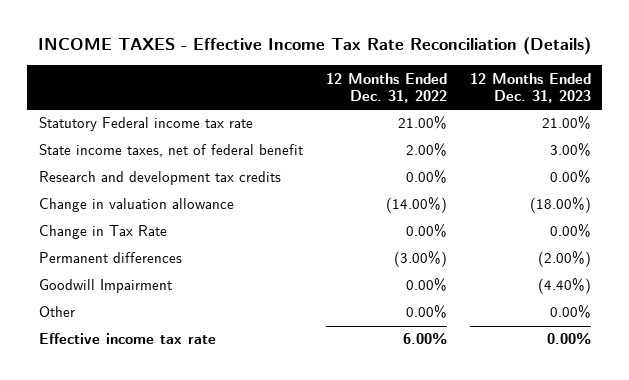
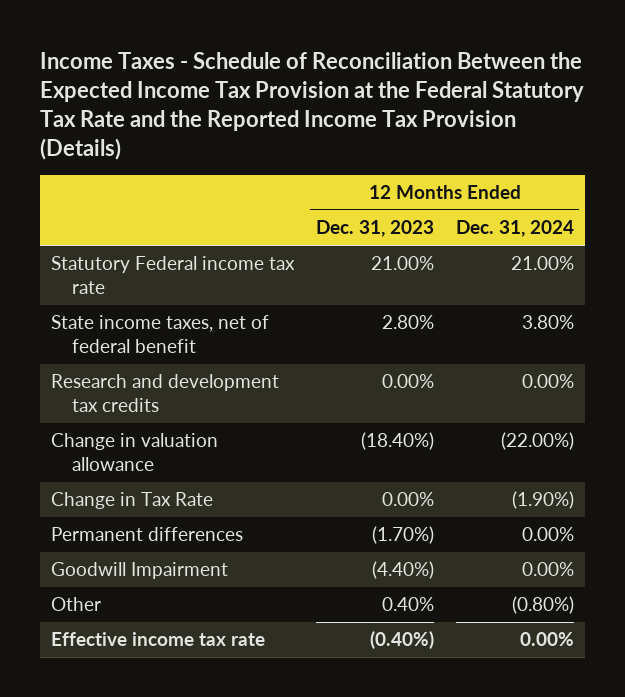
[37,37,591,56] INCOME TAXES - Effective Income Tax Rate Reconciliation (Details) -> [39,51,584,161] Income Taxes - Schedule of Reconciliation Between the Expected Income Tax Provision at the Federal Statutory Tax Rate and the Reported Income Tax Provision (Details)
[325,72,447,104] 12 Months Ended Dec. 31, 2022 -> none
none -> [455,220,574,238] Dec. 31, 2024
[549,143,591,157] 3.00% -> [381,315,434,330] 2.80%
[529,197,591,214] (18.00%) -> [360,432,434,451] (18.40%)
[537,251,591,268] (2.00%) -> [371,526,434,545] (1.70%)
[549,305,591,319] 0.00% -> [381,597,434,612] 0.40%
[546,333,591,345] 0.00% -> [369,631,434,650] (0.40%)

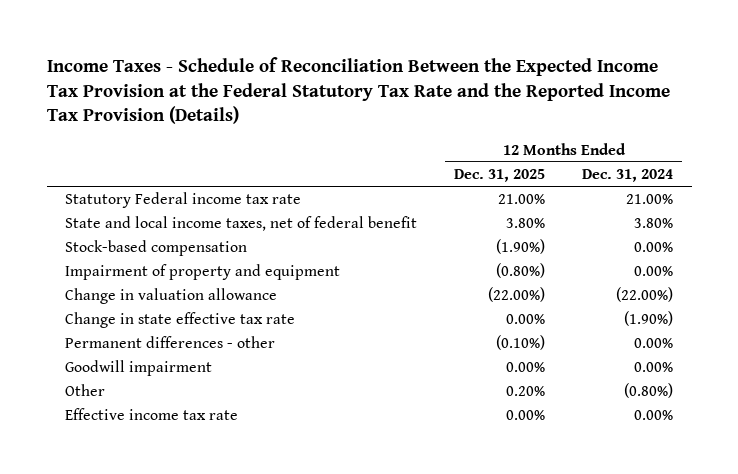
[315,220,434,238] Dec. 31, 2023 -> none
none -> [454,168,546,182] Dec. 31, 2025
[50,374,279,413] Research and development tax credits -> none
[50,315,269,354] State income taxes, net of federal benefit -> [65,216,418,232] State and local income taxes, net of federal benefit
none -> [65,240,248,257] Stock-based compensation
none -> [65,264,341,281] Impairment of property and equipment
[50,492,213,510] Change in Tax Rate -> [65,312,296,329] Change in state effective tax rate
[50,527,243,542] Permanent differences -> [65,336,276,349] Permanent differences - other
[50,562,228,580] Goodwill Impairment -> [65,360,213,377] Goodwill impairment

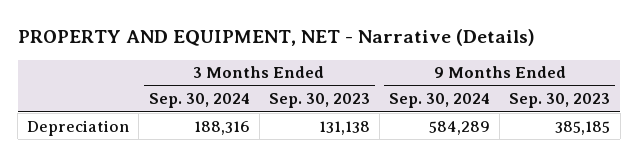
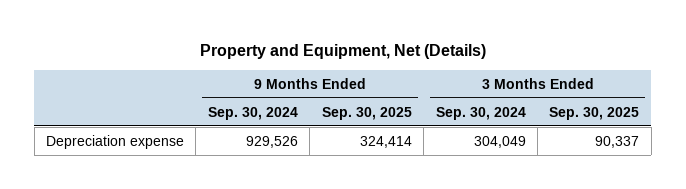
[17,29,535,47] PROPERTY AND EQUIPMENT, NET - Narrative (Details) -> [199,43,486,59] Property and Equipment, Net (Details)
[268,93,370,109] Sep. 30, 2023 -> none
[509,93,611,109] Sep. 30, 2023 -> none
none -> [321,106,412,120] Sep. 30, 2025
none -> [549,106,640,120] Sep. 30, 2025
[27,119,130,136] Depreciation -> [46,134,185,149] Depreciation expense
[193,120,250,135] 188,316 -> [473,135,526,148] 304,049
[429,120,491,135] 584,289 -> [245,135,298,148] 929,526

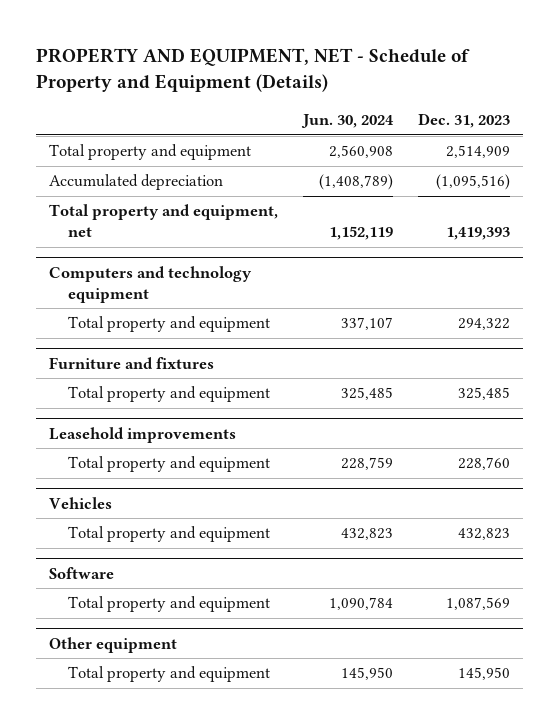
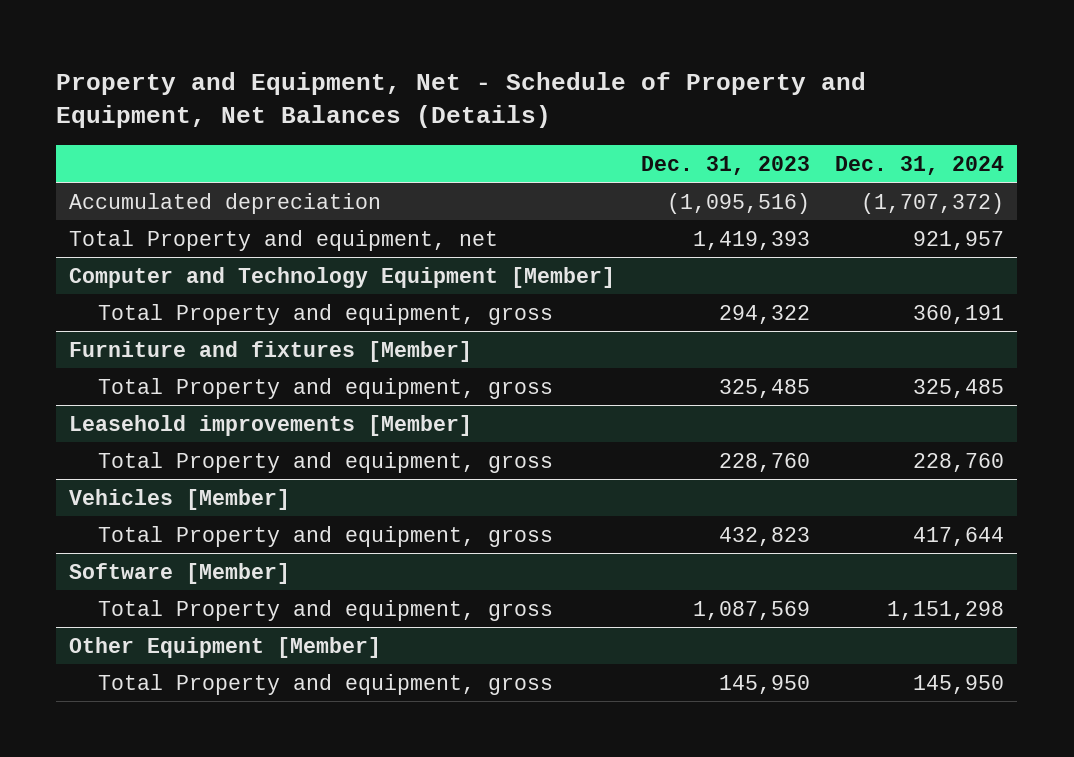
[36,48,471,93] PROPERTY AND EQUIPMENT, NET - Schedule of Property and Equipment (Details) -> [56,71,867,129] Property and Equipment, Net - Schedule of Property and Equipment, Net Balances (Details)
[301,114,395,129] Jun. 30, 2024 -> none
none -> [835,155,1005,175] Dec. 31, 2024
[49,144,252,161] Total property and equipment -> none
[49,204,279,238] Total property and equipment, net -> [69,229,499,251] Total Property and equipment, net
[49,265,253,303] Computers and technology equipment -> [69,266,616,288] Computer and Technology Equipment [Member]
[67,316,270,333] Total property and equipment -> [98,303,554,325] Total Property and equipment, gross
[49,356,215,369] Furniture and fixtures -> [69,340,473,362] Furniture and fixtures [Member]
[67,386,270,403] Total property and equipment -> [98,377,554,399] Total Property and equipment, gross
[49,426,237,443] Leasehold improvements -> [69,414,473,436] Leasehold improvements [Member]
[67,456,270,473] Total property and equipment -> [98,451,554,473] Total Property and equipment, gross
[49,496,113,509] Vehicles -> [69,488,291,510] Vehicles [Member]
[67,526,270,543] Total property and equipment -> [98,525,554,547] Total Property and equipment, gross
[49,566,115,579] Software -> [69,562,291,584] Software [Member]
[67,596,270,613] Total property and equipment -> [98,599,554,621] Total Property and equipment, gross
[49,636,178,653] Other equipment -> [69,636,382,658] Other Equipment [Member]
[67,666,270,683] Total property and equipment -> [98,673,554,695] Total Property and equipment, gross

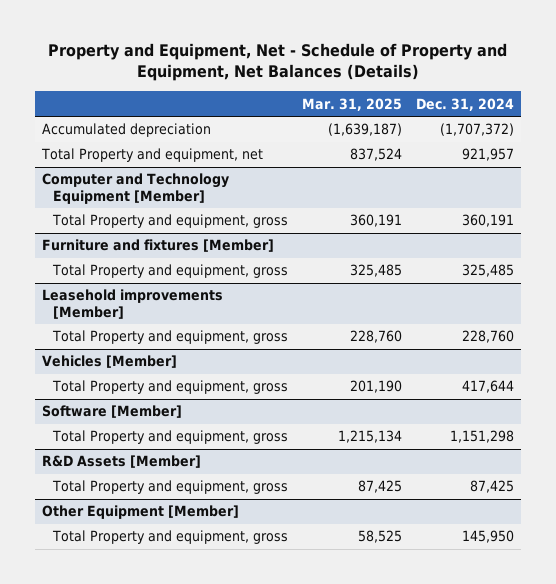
[640,155,810,175] Dec. 31, 2023 -> none
none -> [302,97,403,111] Mar. 31, 2025
none -> [41,455,201,469] R&D Assets [Member]
none -> [51,480,288,495] Total Property and equipment, gross

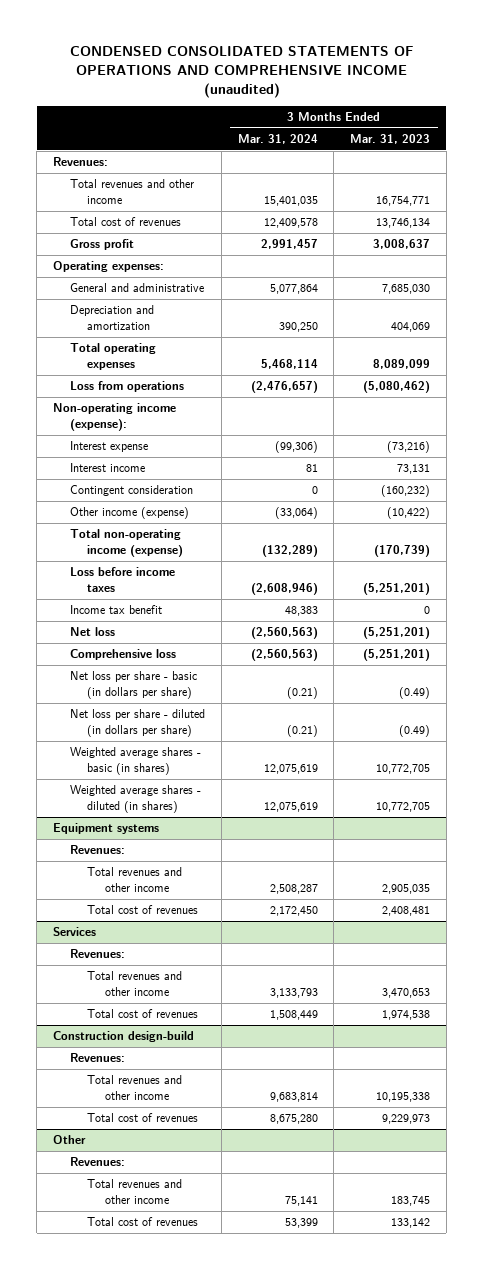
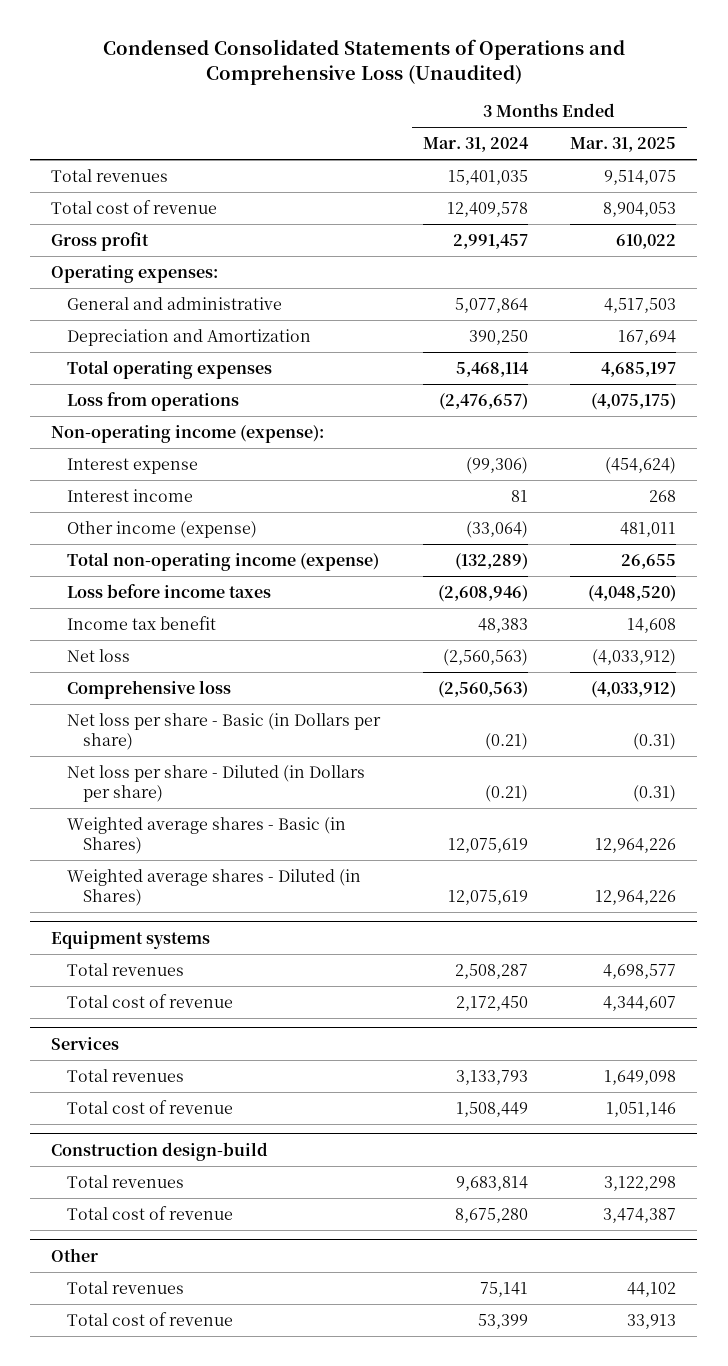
[69,45,414,98] CONDENSED CONSOLIDATED STATEMENTS OF OPERATIONS AND COMPREHENSIVE INCOME (unaudited) -> [102,38,625,85] Condensed Consolidated Statements of Operations and Comprehensive Loss (Unaudited)
[350,134,431,145] Mar. 31, 2023 -> none
none -> [570,137,677,153] Mar. 31, 2025
[53,157,109,167] Revenues: -> none
[70,179,195,204] Total revenues and other income -> [51,168,169,182] Total revenues
[70,217,182,227] Total cost of revenues -> [51,199,218,214] Total cost of revenue
[70,305,155,330] Depreciation and amortization -> [67,328,312,346] Depreciation and Amortization
[70,485,194,497] Contingent consideration -> none
[70,671,198,699] Net loss per share - basic (in dollars per share) -> [67,712,382,750] Net loss per share - Basic (in Dollars per share)
[70,709,206,737] Net loss per share - diluted (in dollars per share) -> [67,764,366,802] Net loss per share - Diluted (in Dollars per share)
[70,747,202,775] Weighted average shares - basic (in shares) -> [67,816,347,854] Weighted average shares - Basic (in Shares)
[70,785,202,813] Weighted average shares - diluted (in shares) -> [67,868,362,906] Weighted average shares - Diluted (in Shares)
[70,845,126,855] Revenues: -> none
[87,867,183,892] Total revenues and other income -> [67,962,185,976] Total revenues
[87,905,199,915] Total cost of revenues -> [67,993,234,1008] Total cost of revenue
[70,949,126,959] Revenues: -> none
[87,971,183,996] Total revenues and other income -> [67,1068,185,1082] Total revenues
[87,1009,199,1019] Total cost of revenues -> [67,1099,234,1114] Total cost of revenue
[70,1053,126,1063] Revenues: -> none
[87,1075,183,1100] Total revenues and other income -> [67,1174,185,1188] Total revenues
[87,1113,199,1123] Total cost of revenues -> [67,1205,234,1220] Total cost of revenue
[70,1157,126,1167] Revenues: -> none
[87,1179,183,1204] Total revenues and other income -> [67,1280,185,1294] Total revenues
[87,1217,199,1227] Total cost of revenues -> [67,1311,234,1326] Total cost of revenue

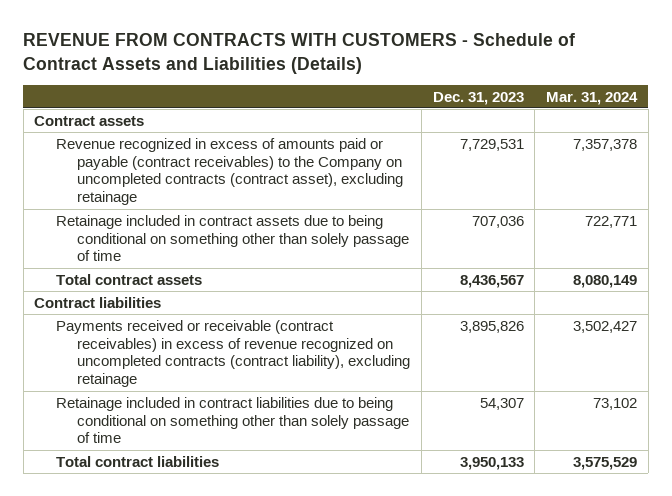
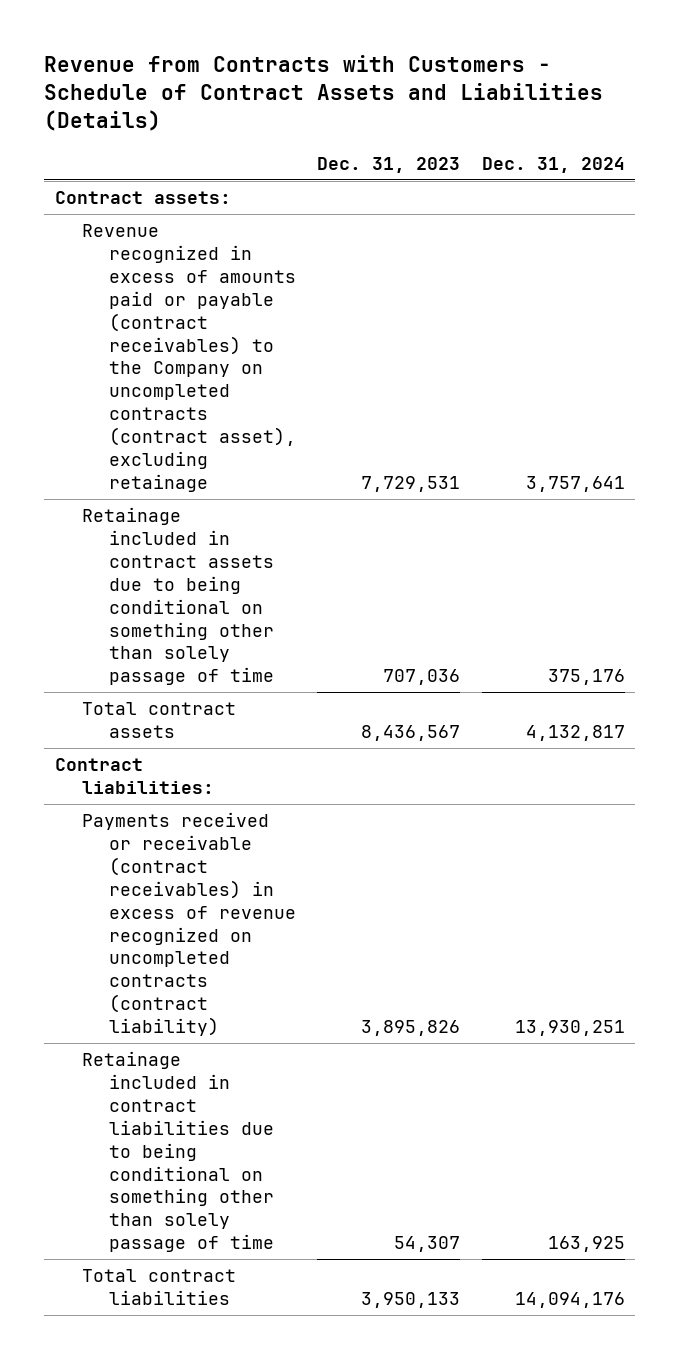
[23,33,576,74] REVENUE FROM CONTRACTS WITH CUSTOMERS - Schedule of Contract Assets and Liabilities (Details) -> [43,55,603,132] Revenue from Contracts with Customers - Schedule of Contract Assets and Liabilities (Details)
[546,91,639,105] Mar. 31, 2024 -> none
none -> [481,156,625,173] Dec. 31, 2024
[34,115,145,126] Contract assets -> [54,191,231,205] Contract assets:
[34,296,162,308] Contract liabilities -> [54,758,214,795] Contract liabilities:
[55,319,410,388] Payments received or receivable (contract receivables) in excess of revenue recognized on uncompleted contracts (contract liability), excluding retainage -> [81,812,296,1036] Payments received or receivable (contract receivables) in excess of revenue recognized on uncompleted contracts (contract liability)

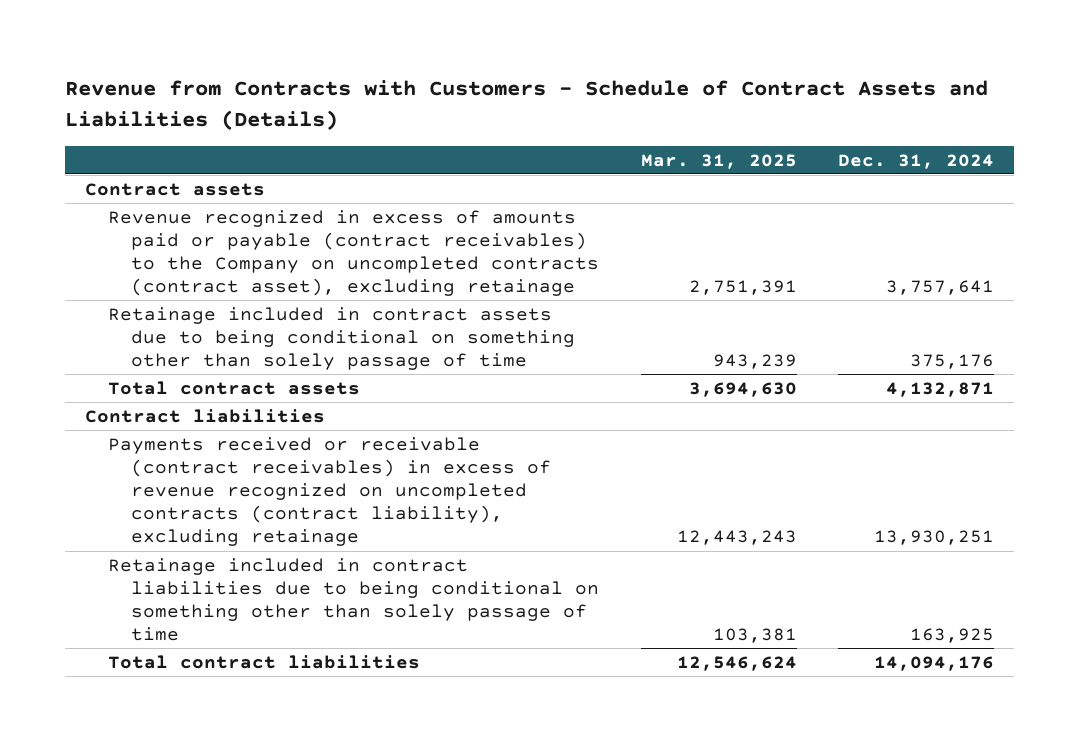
[317,156,461,173] Dec. 31, 2023 -> none
none -> [640,153,797,169] Mar. 31, 2025
[54,191,231,205] Contract assets: -> [85,182,266,196] Contract assets
[525,725,625,742] 4,132,817 -> [885,381,994,397] 4,132,871
[54,758,214,795] Contract liabilities: -> [85,408,326,423] Contract liabilities
[81,812,296,1036] Payments received or receivable (contract receivables) in excess of revenue recognized on uncompleted contracts (contract liability) -> [108,436,552,547] Payments received or receivable (contract receivables) in excess of revenue recognized on uncompleted contracts (contract liability), excluding retainage

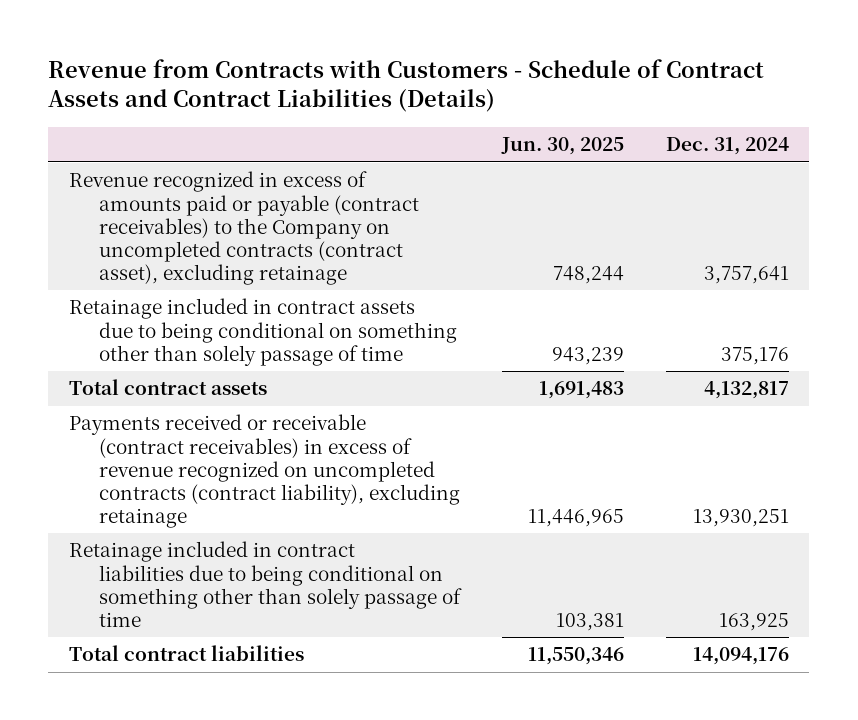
[64,80,988,131] Revenue from Contracts with Customers - Schedule of Contract Assets and Liabilities (Details) -> [48,58,765,113] Revenue from Contracts with Customers - Schedule of Contract Assets and Contract Liabilities (Details)
[640,153,797,169] Mar. 31, 2025 -> none
none -> [500,137,624,156] Jun. 30, 2025
[85,182,266,196] Contract assets -> none
[85,408,326,423] Contract liabilities -> none
[885,381,994,397] 4,132,871 -> [703,381,789,400] 4,132,817

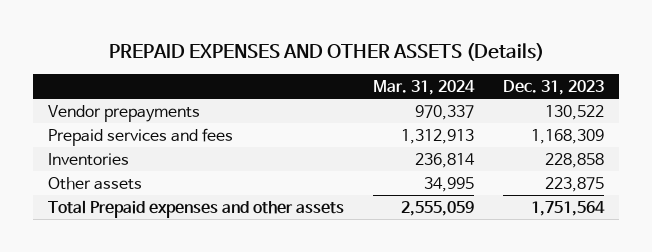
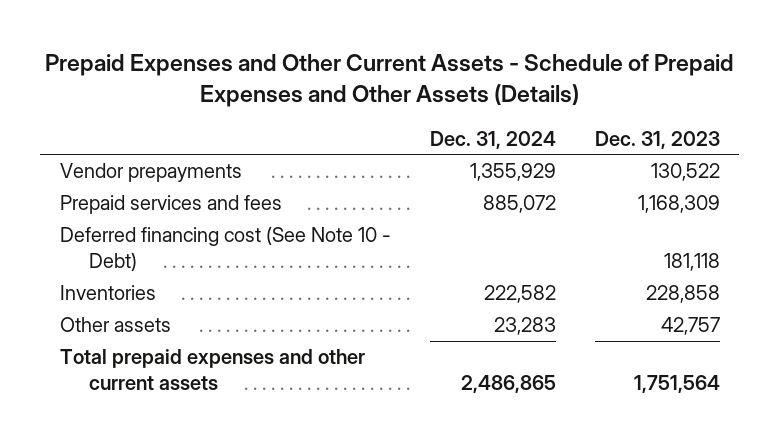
[109,42,545,61] PREPAID EXPENSES AND OTHER ASSETS (Details) -> [44,54,734,108] Prepaid Expenses and Other Current Assets - Schedule of Prepaid Expenses and Other Assets (Details)
[373,79,476,95] Mar. 31, 2024 -> none
none -> [429,130,556,149] Dec. 31, 2024
none -> [59,226,391,272] Deferred financing cost (See Note 10 - Debt)
[545,176,605,192] 223,875 -> [660,317,720,336] 42,757
[47,199,344,218] Total Prepaid expenses and other assets -> [59,349,365,391] Total prepaid expenses and other current assets

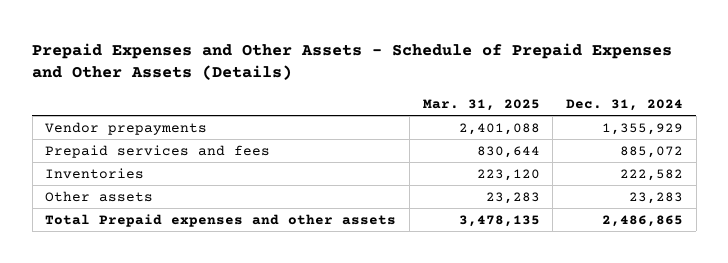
[44,54,734,108] Prepaid Expenses and Other Current Assets - Schedule of Prepaid Expenses and Other Assets (Details) -> [32,42,673,81] Prepaid Expenses and Other Assets - Schedule of Prepaid Expenses and Other Assets (Details)
[594,130,720,149] Dec. 31, 2023 -> none
none -> [422,98,540,111] Mar. 31, 2025
[59,226,391,272] Deferred financing cost (See Note 10 - Debt) -> none
[59,349,365,391] Total prepaid expenses and other current assets -> [45,213,397,227] Total Prepaid expenses and other assets

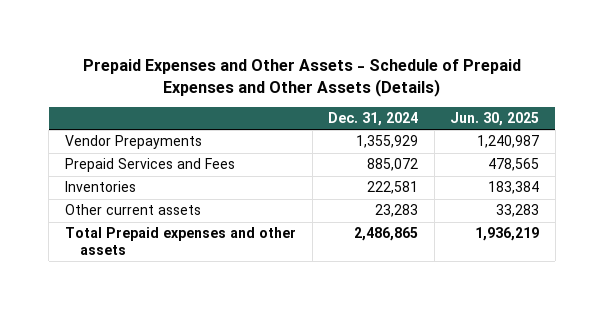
[422,98,540,111] Mar. 31, 2025 -> none
none -> [450,111,540,126] Jun. 30, 2025
[45,121,208,135] Vendor prepayments -> [65,135,203,150] Vendor Prepayments
[45,144,271,158] Prepaid services and fees -> [65,158,236,173] Prepaid Services and Fees
[620,168,684,181] 222,582 -> [367,181,419,195] 222,581
[45,190,154,202] Other assets -> [65,204,202,216] Other current assets

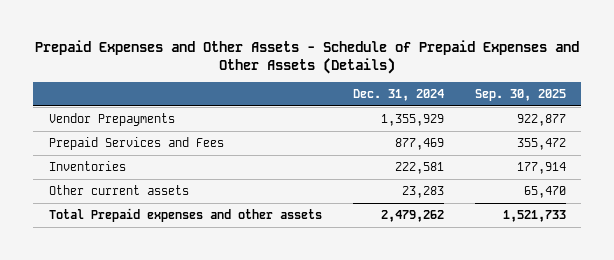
[450,111,540,126] Jun. 30, 2025 -> none
none -> [474,88,566,101] Sep. 30, 2025
[367,158,419,172] 885,072 -> [394,137,444,150] 877,469
[354,227,419,242] 2,486,865 -> [380,209,444,222] 2,479,262

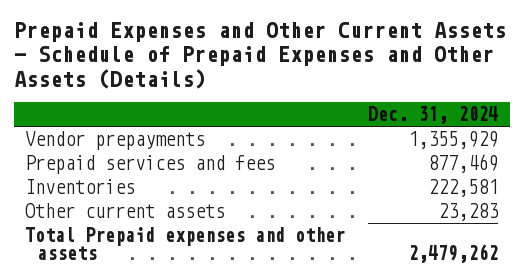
[35,39,580,74] Prepaid Expenses and Other Assets - Schedule of Prepaid Expenses and Other Assets (Details) -> [13,22,506,89] Prepaid Expenses and Other Current Assets - Schedule of Prepaid Expenses and Other Assets (Details)
[474,88,566,101] Sep. 30, 2025 -> none
[48,112,175,126] Vendor Prepayments -> [25,131,206,151] Vendor prepayments
[48,136,224,150] Prepaid Services and Fees -> [25,155,276,175] Prepaid services and fees

